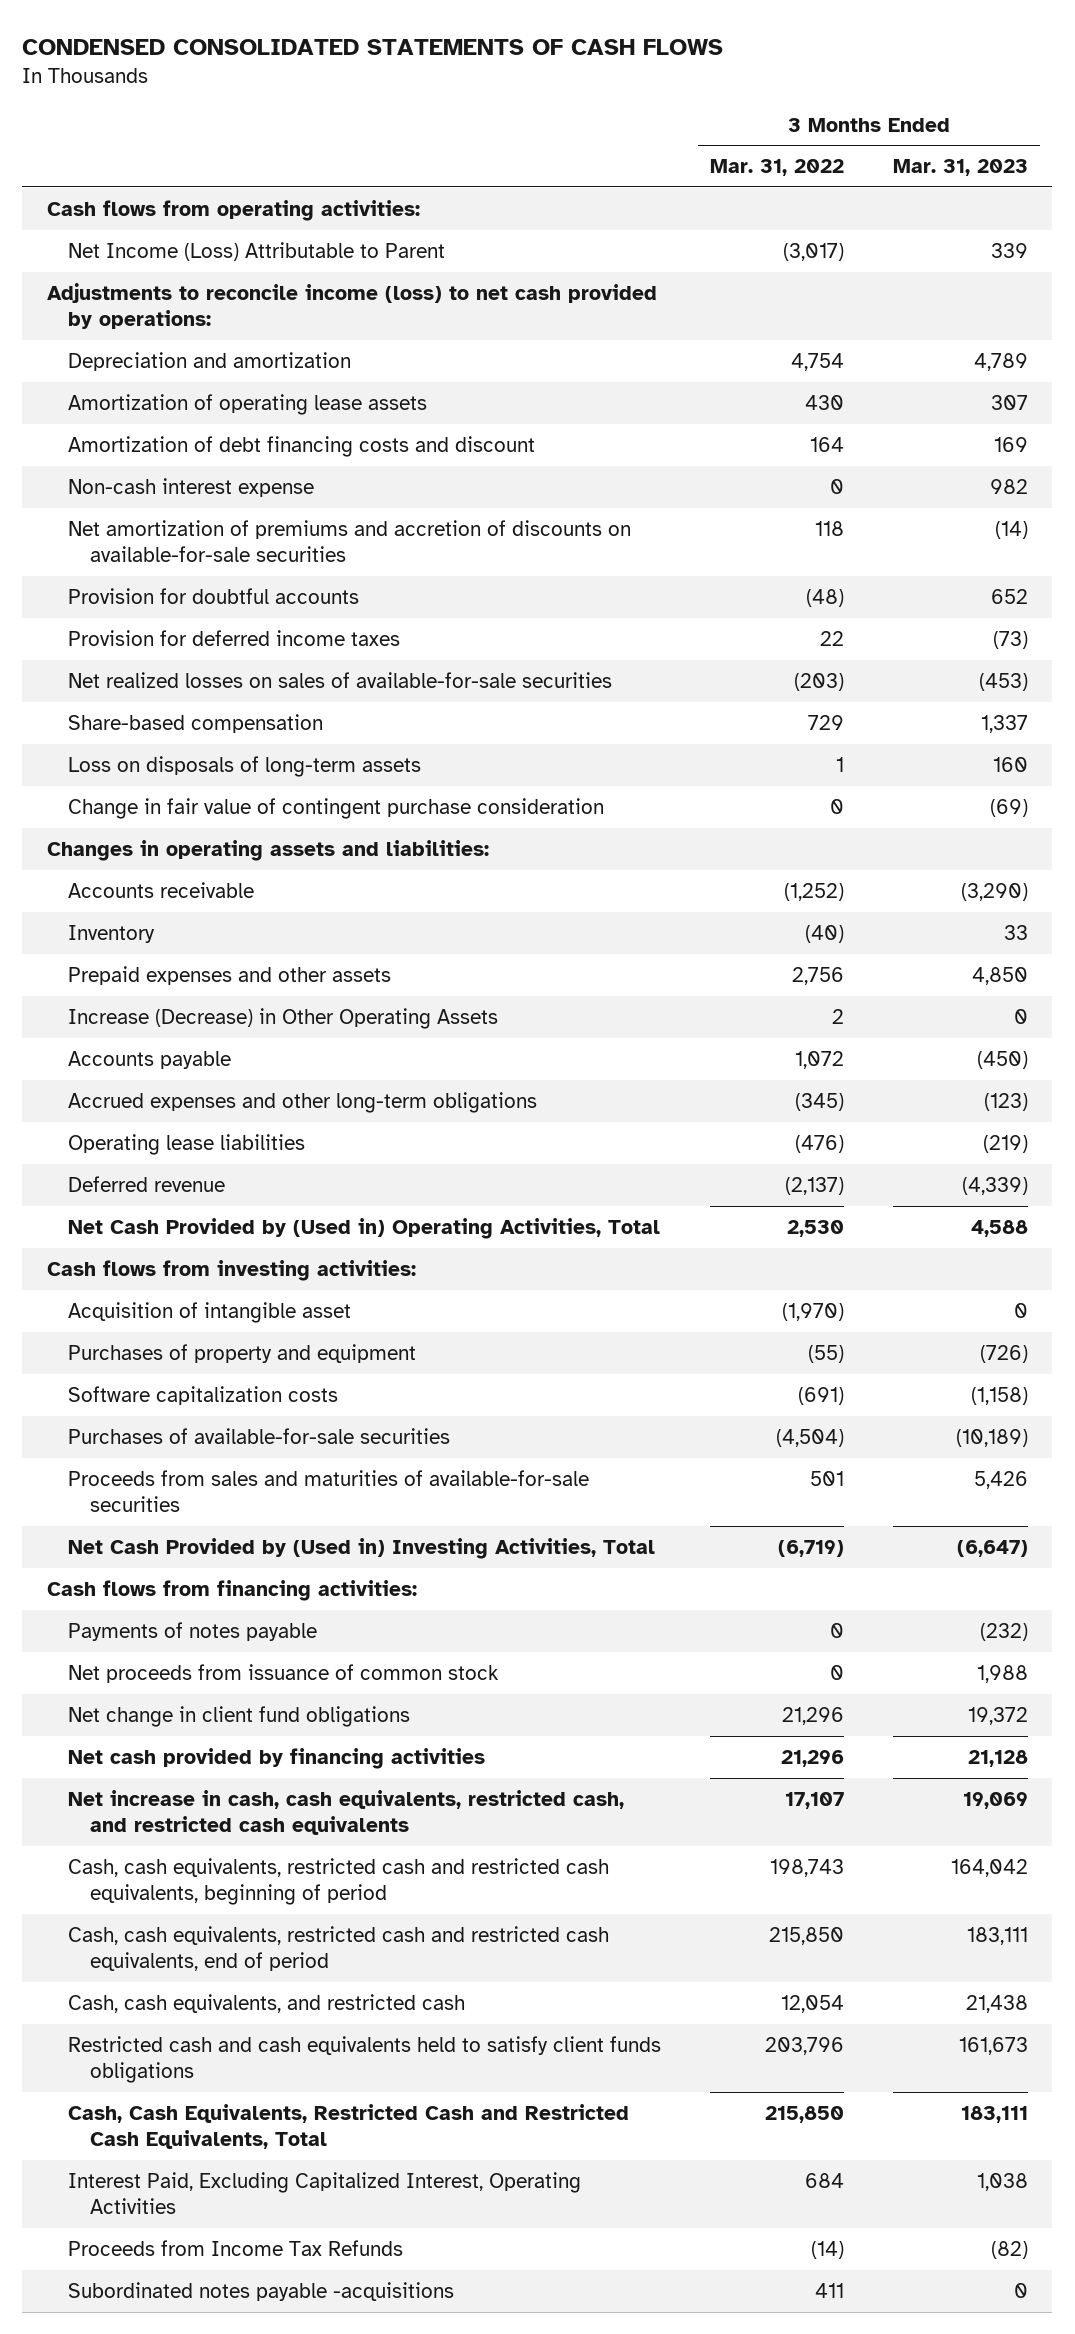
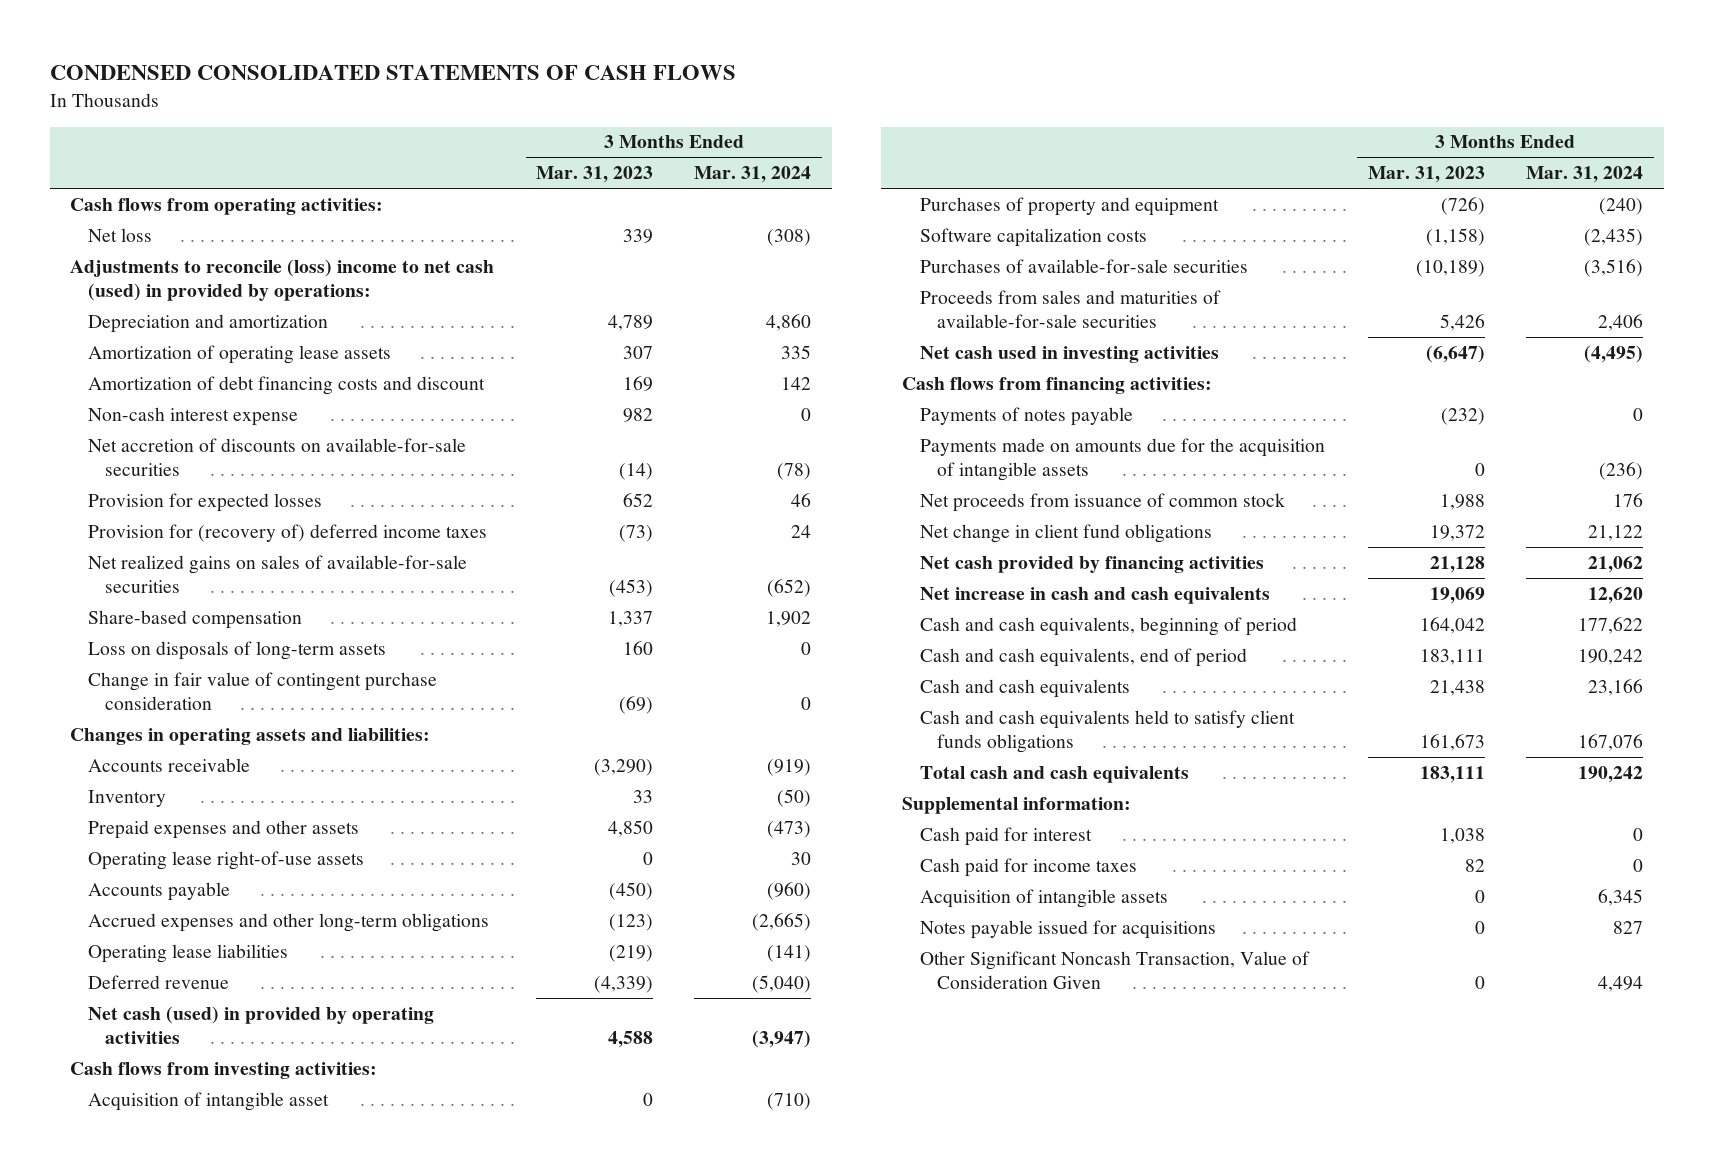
[710,159,845,177] Mar. 31, 2022 -> none
none -> [694,166,812,184] Mar. 31, 2024
[68,241,446,261] Net Income (Loss) Attributable to Parent -> [87,227,152,242] Net loss
[46,282,657,330] Adjustments to reconcile income (loss) to net cash provided by operations: -> [70,258,495,302] Adjustments to reconcile (loss) income to net cash (used) in provided by operations:
[68,519,632,563] Net amortization of premiums and accretion of discounts on available-for-sale securities -> [87,437,466,477] Net accretion of discounts on available-for-sale securities
[68,587,360,604] Provision for doubtful accounts -> [87,492,322,512] Provision for expected losses
[68,629,401,646] Provision for deferred income taxes -> [87,523,487,542] Provision for (recovery of) deferred income taxes
[68,671,613,688] Net realized losses on sales of available-for-sale securities -> [87,554,467,594] Net realized gains on sales of available-for-sale securities
[68,1007,499,1029] Increase (Decrease) in Other Operating Assets -> [87,850,364,870] Operating lease right-of-use assets
[68,1217,661,1239] Net Cash Provided by (Used in) Operating Activities, Total -> [87,1005,434,1045] Net cash (used) in provided by operating activities
[68,1537,656,1559] Net Cash Provided by (Used in) Investing Activities, Total -> [919,345,1219,363] Net cash used in investing activities
none -> [919,437,1325,482] Payments made on amounts due for the acquisition of intangible assets
[68,1789,625,1836] Net increase in cash, cash equivalents, restricted cash, and restricted cash equivalents -> [919,586,1270,604] Net increase in cash and cash equivalents
[68,1857,610,1906] Cash, cash equivalents, restricted cash and restricted cash equivalents, beginning of period -> [919,616,1297,636] Cash and cash equivalents, beginning of period
[68,1925,610,1972] Cash, cash equivalents, restricted cash and restricted cash equivalents, end of period -> [919,647,1247,667] Cash and cash equivalents, end of period
[68,1993,466,2013] Cash, cash equivalents, and restricted cash -> [919,678,1130,698] Cash and cash equivalents
[68,2035,662,2084] Restricted cash and cash equivalents held to satisfy client funds obligations -> [919,709,1295,754] Cash and cash equivalents held to satisfy client funds obligations
[68,2103,630,2150] Cash, Cash Equivalents, Restricted Cash and Restricted Cash Equivalents, Total -> [919,765,1189,783] Total cash and cash equivalents
none -> [902,796,1132,814] Supplemental information:
[68,2171,582,2215] Interest Paid, Excluding Capitalized Interest, Operating Activities -> [919,826,1092,846] Cash paid for interest
[68,2239,404,2256] Proceeds from Income Tax Refunds -> [919,857,1137,877] Cash paid for income taxes
[990,2240,1028,2259] (82) -> [1464,858,1485,872] 82
none -> [919,888,1168,908] Acquisition of intangible assets
[68,2281,455,2301] Subordinated notes payable -acquisitions -> [919,919,1216,939] Notes payable issued for acquisitions
none -> [919,950,1310,990] Other Significant Noncash Transaction, Value of Consideration Given

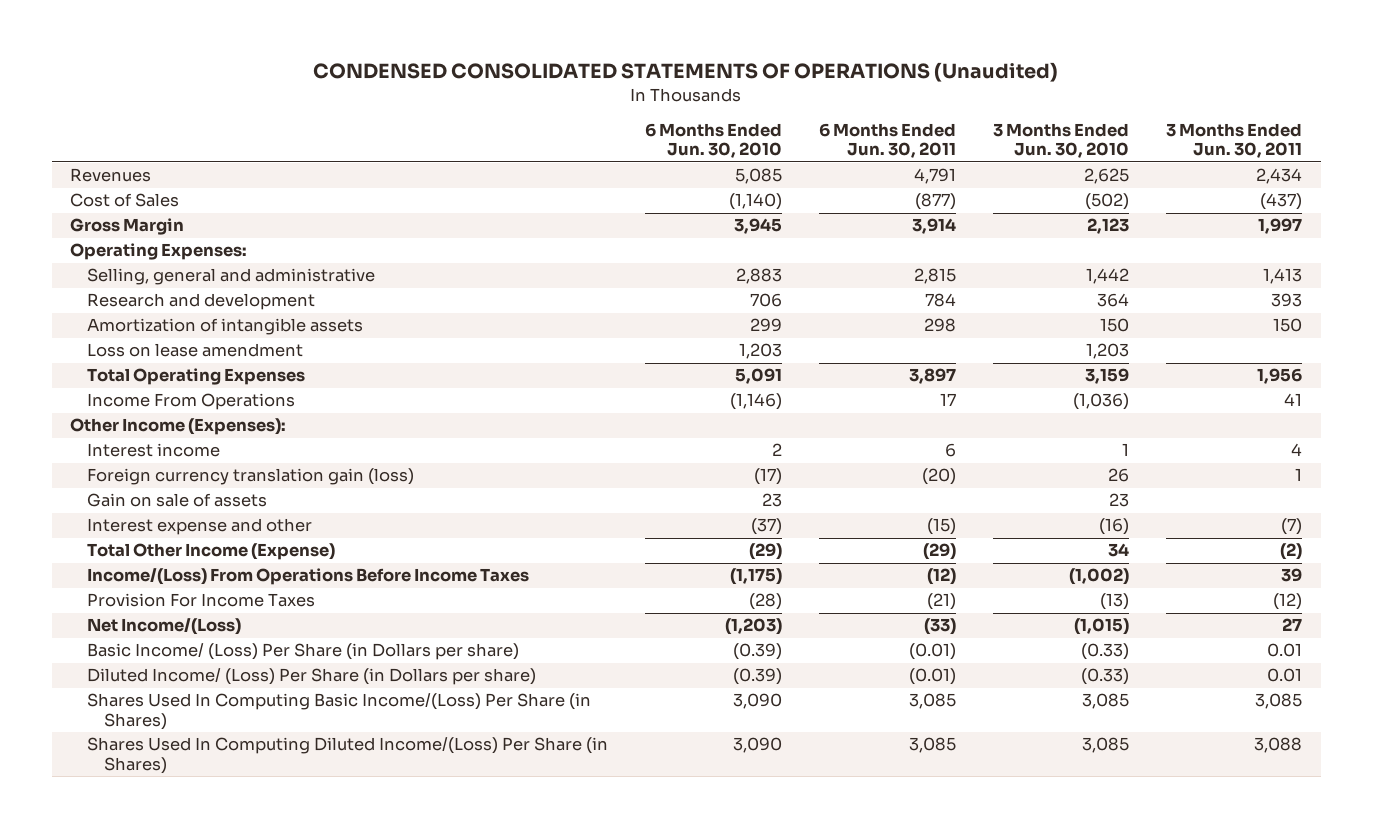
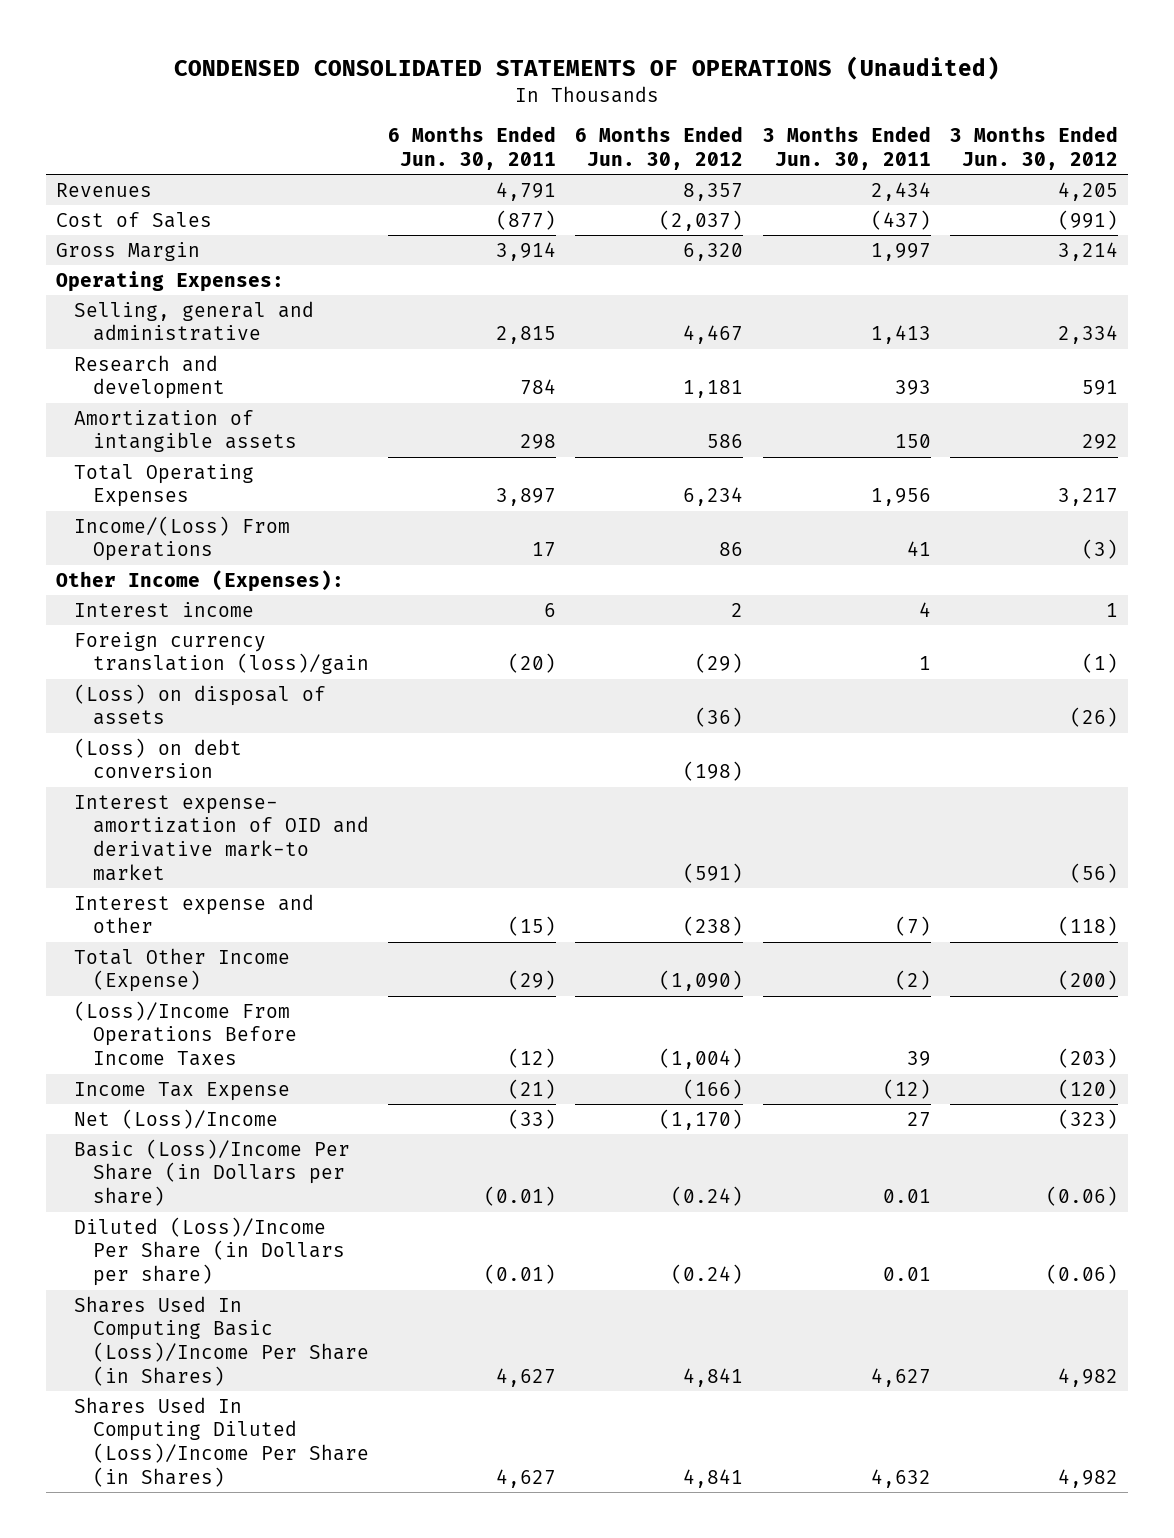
[645,122,783,159] 6 Months Ended Jun. 30, 2010 -> none
[993,122,1130,159] 3 Months Ended Jun. 30, 2010 -> none
none -> [575,126,744,171] 6 Months Ended Jun. 30, 2012
none -> [950,126,1119,171] 3 Months Ended Jun. 30, 2012
[87,343,304,358] Loss on lease amendment -> none
[87,393,296,411] Income From Operations -> [74,515,291,562] Income/(Loss) From Operations
[87,468,415,486] Foreign currency translation gain (loss) -> [74,631,369,675] Foreign currency translation (loss)/gain
[87,493,268,508] Gain on sale of assets -> [74,683,327,726] (Loss) on disposal of assets
none -> [74,737,243,779] (Loss) on debt conversion
none -> [74,794,369,881] Interest expense- amortization of OID and derivative mark-to market
[87,568,530,586] Income/(Loss) From Operations Before Income Taxes -> [74,1000,297,1067] (Loss)/Income From Operations Before Income Taxes
[87,593,316,608] Provision For Income Taxes -> [74,1081,291,1101] Income Tax Expense
[87,618,242,636] Net Income/(Loss) -> [74,1108,279,1129] Net (Loss)/Income
[87,643,520,661] Basic Income/ (Loss) Per Share (in Dollars per share) -> [74,1138,351,1207] Basic (Loss)/Income Per Share (in Dollars per share)
[87,668,537,686] Diluted Income/ (Loss) Per Share (in Dollars per share) -> [74,1216,345,1287] Diluted (Loss)/Income Per Share (in Dollars per share)
[87,693,592,731] Shares Used In Computing Basic Income/(Loss) Per Share (in Shares) -> [74,1295,369,1386] Shares Used In Computing Basic (Loss)/Income Per Share (in Shares)
[909,693,957,710] 3,085 -> [495,1367,556,1387] 4,627
[1255,693,1303,710] 3,085 -> [870,1367,931,1387] 4,627
[87,737,609,775] Shares Used In Computing Diluted Income/(Loss) Per Share (in Shares) -> [74,1396,369,1487] Shares Used In Computing Diluted (Loss)/Income Per Share (in Shares)
[909,737,957,754] 3,085 -> [495,1468,556,1488] 4,627
[1254,737,1303,754] 3,088 -> [870,1468,931,1488] 4,632

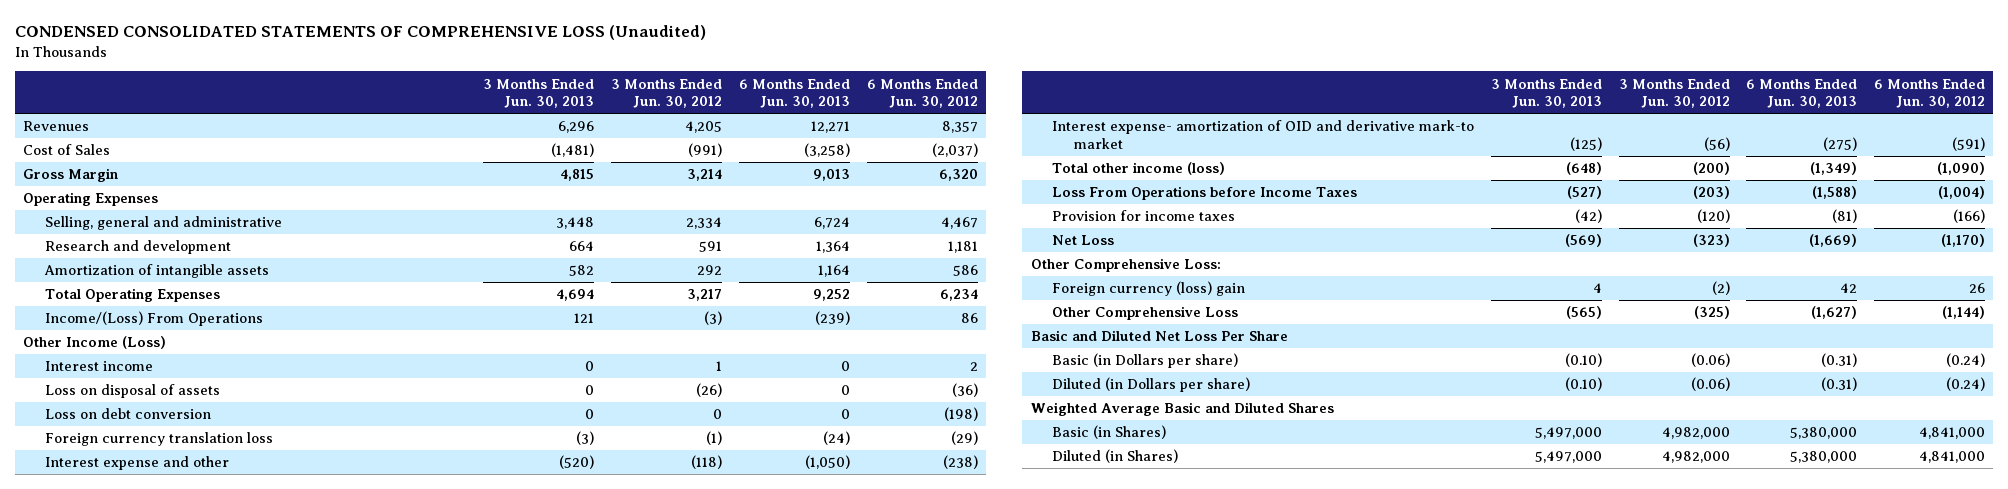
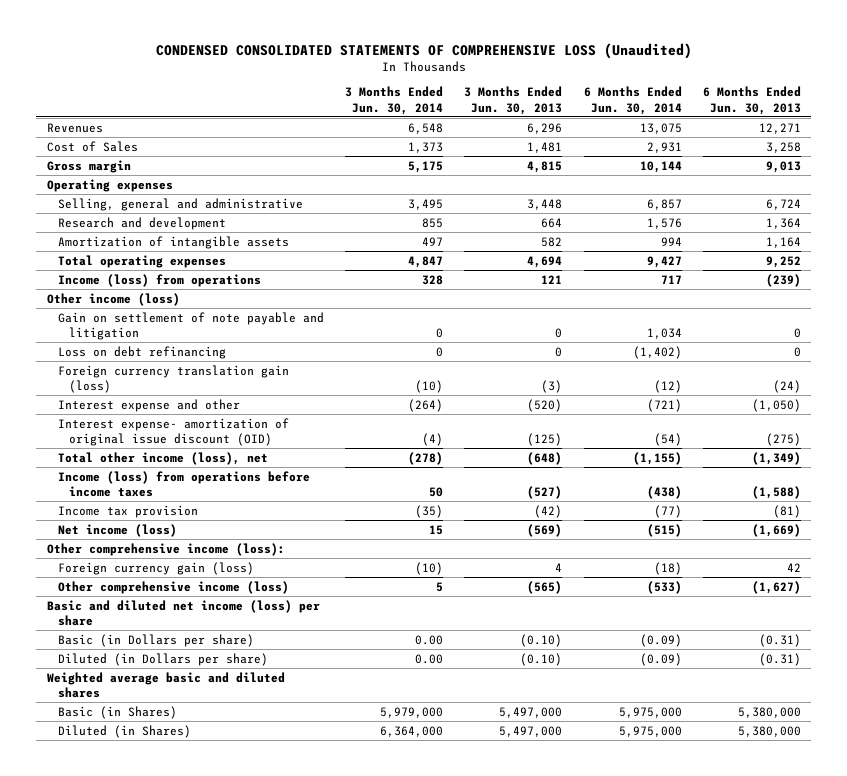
[611,78,723,108] 3 Months Ended Jun. 30, 2012 -> none
[866,78,978,108] 6 Months Ended Jun. 30, 2012 -> none
none -> [345,86,444,115] 3 Months Ended Jun. 30, 2014
none -> [583,86,682,115] 6 Months Ended Jun. 30, 2014
[551,143,595,158] (1,481) -> [527,141,563,153] 1,481
[803,143,850,158] (3,258) -> [765,141,801,153] 3,258
[23,168,119,183] Gross Margin -> [46,159,131,173] Gross margin
[23,192,159,207] Operating Expenses -> [46,178,173,192] Operating expenses
[44,361,153,372] Interest income -> none
[44,384,220,399] Loss on disposal of assets -> none
[44,288,220,303] Total Operating Expenses -> [58,254,227,268] Total operating expenses
[44,311,263,327] Income/(Loss) From Operations -> [58,273,262,287] Income (loss) from operations
[23,336,167,350] Other Income (Loss) -> [46,292,180,306] Other income (loss)
none -> [58,311,325,340] Gain on settlement of note payable and litigation
[44,408,211,420] Loss on debt conversion -> [58,345,227,359] Loss on debt refinancing
[44,432,273,447] Foreign currency translation loss -> [58,364,290,393] Foreign currency translation gain (loss)
[1052,120,1475,149] Interest expense- amortization of OID and derivative mark-to market -> [58,417,290,446] Interest expense- amortization of original issue discount (OID)
[1052,162,1226,176] Total other income (loss) -> [58,451,269,465] Total other income (loss), net
[1052,186,1358,201] Loss From Operations before Income Taxes -> [58,470,311,497] Income (loss) from operations before income taxes
[1052,210,1236,222] Provision for income taxes -> [58,504,199,518] Income tax provision
[1052,235,1115,246] Net Loss -> [58,523,178,537] Net income (loss)
[1030,258,1221,273] Other Comprehensive Loss: -> [46,542,285,556] Other comprehensive income (loss):
[1052,281,1246,297] Foreign currency (loss) gain -> [58,561,255,575] Foreign currency gain (loss)
[1052,306,1239,321] Other Comprehensive Loss -> [58,580,290,594] Other comprehensive income (loss)
[1030,330,1288,342] Basic and Diluted Net Loss Per Share -> [46,599,320,626] Basic and diluted net income (loss) per share
[1030,402,1334,417] Weighted Average Basic and Diluted Shares -> [46,671,285,698] Weighted average basic and diluted shares

